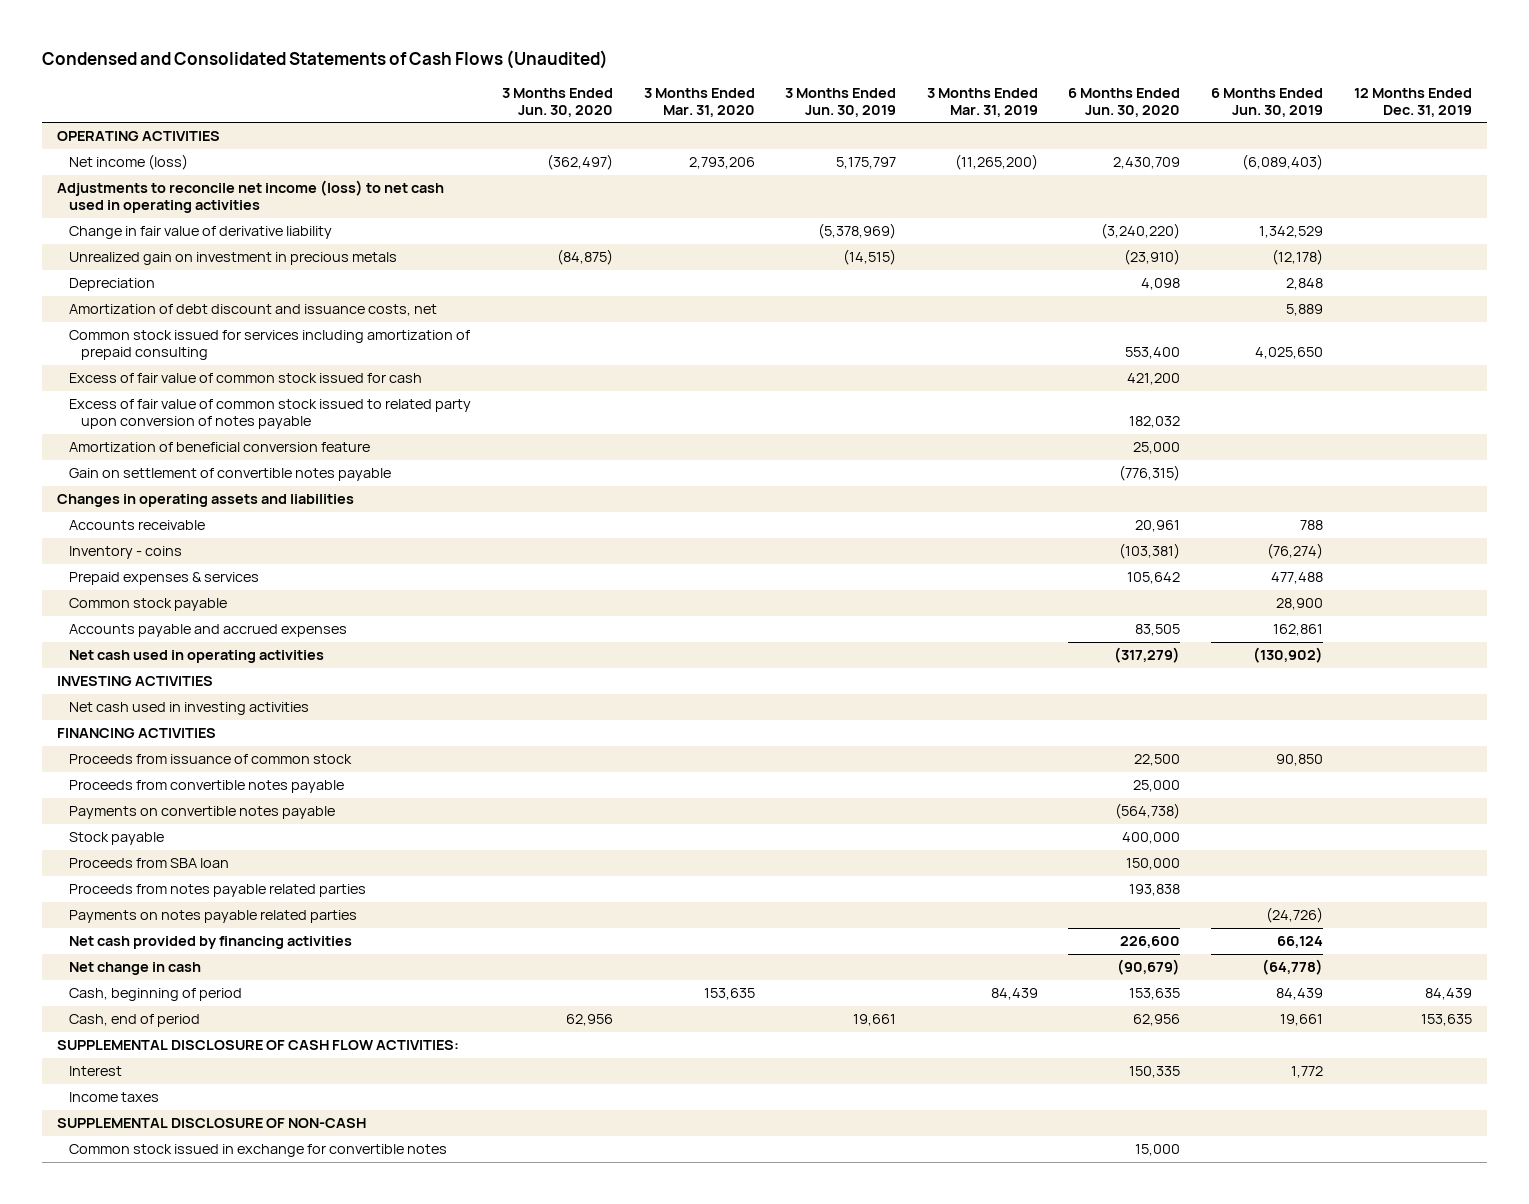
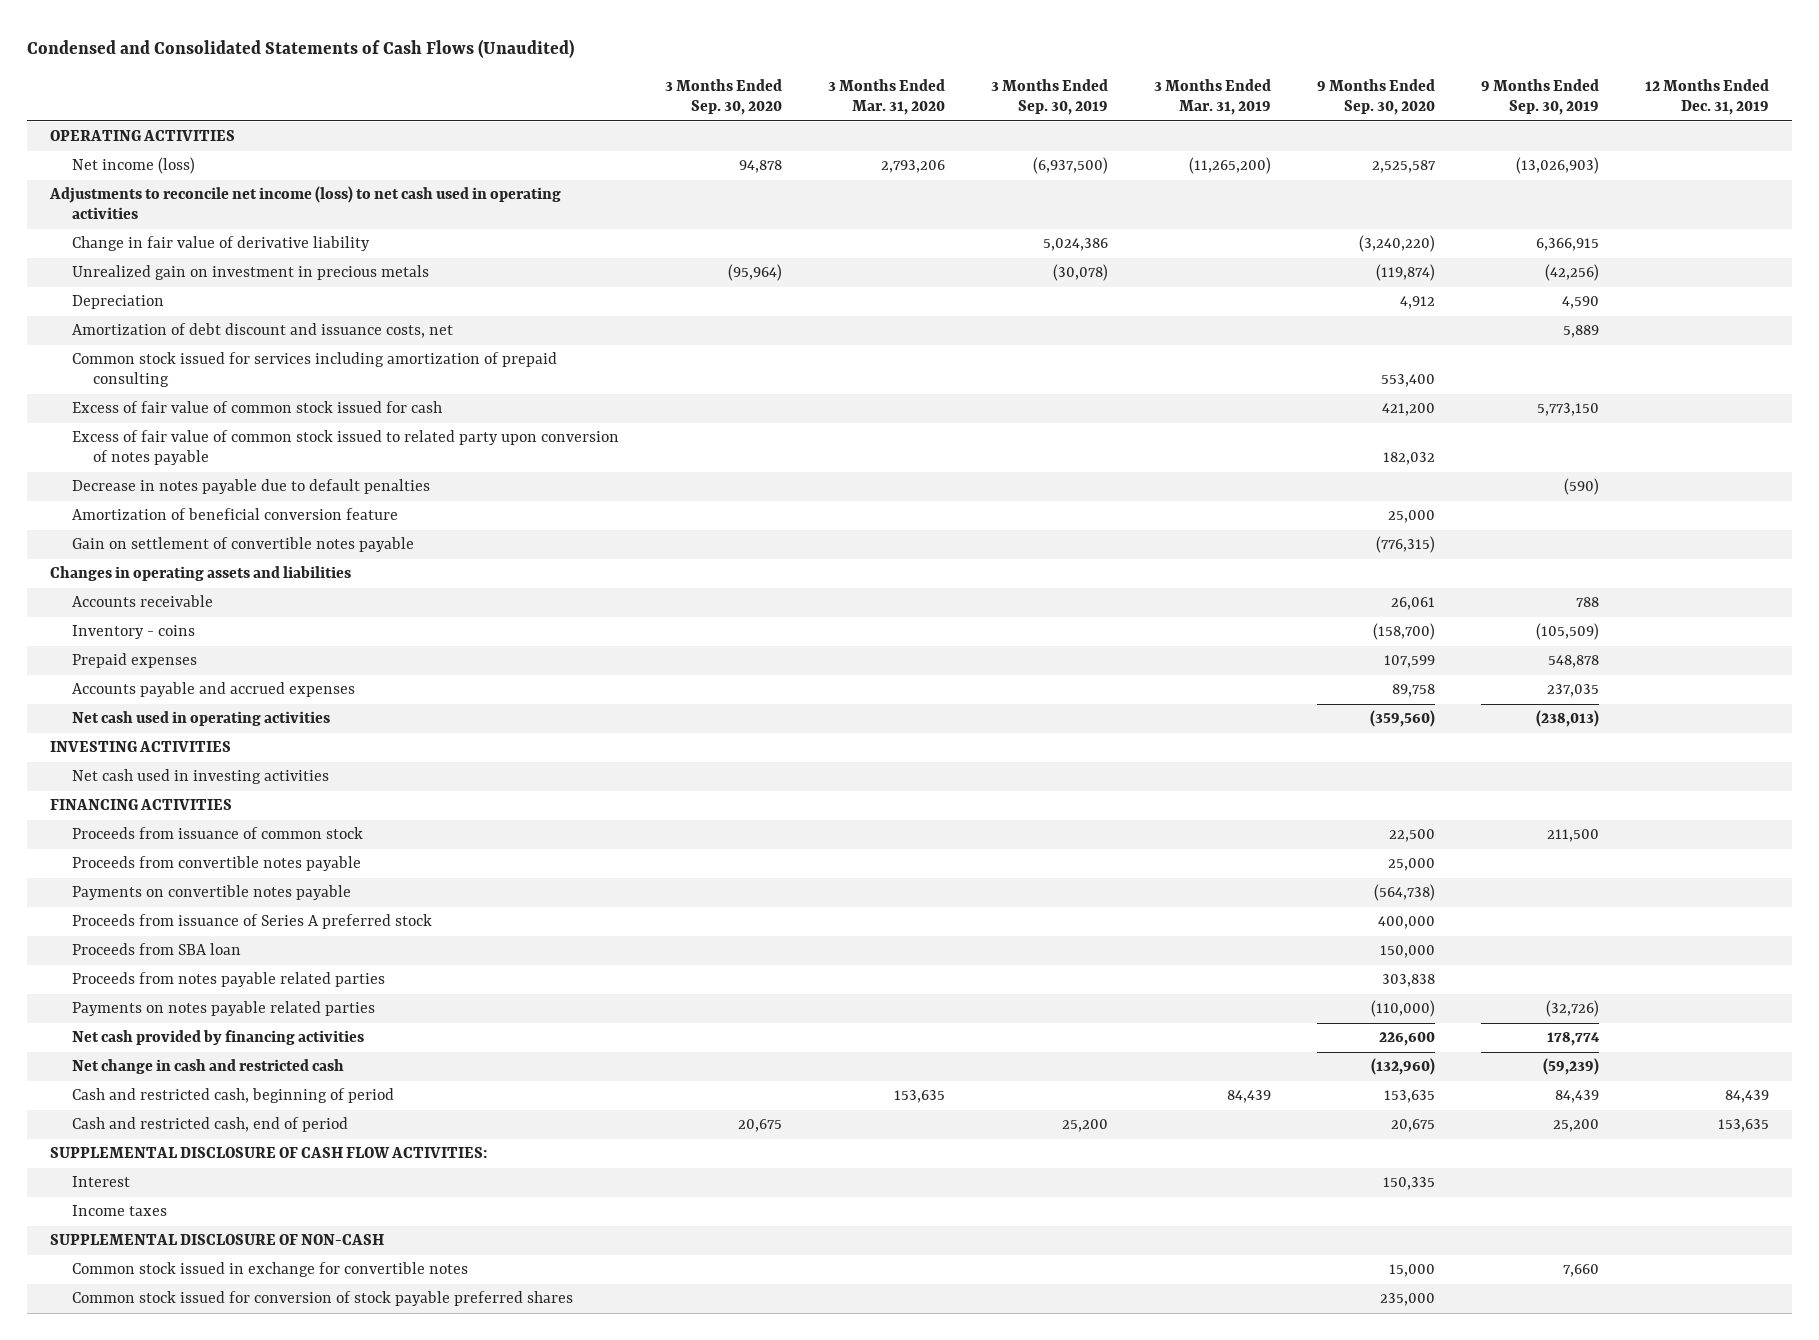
[501,87,613,117] 3 Months Ended Jun. 30, 2020 -> none
[785,87,897,117] 3 Months Ended Jun. 30, 2019 -> none
[1068,87,1181,117] 6 Months Ended Jun. 30, 2020 -> none
[1210,87,1323,117] 6 Months Ended Jun. 30, 2019 -> none
none -> [664,79,782,116] 3 Months Ended Sep. 30, 2020
none -> [990,79,1108,116] 3 Months Ended Sep. 30, 2019
none -> [1316,79,1435,116] 9 Months Ended Sep. 30, 2020
none -> [1480,79,1599,116] 9 Months Ended Sep. 30, 2019
none -> [71,479,430,495] Decrease in notes payable due to default penalties
[69,598,228,612] Common stock payable -> none
[69,572,260,586] Prepaid expenses & services -> [71,653,197,669] Prepaid expenses
[69,832,165,846] Stock payable -> none
none -> [71,914,432,930] Proceeds from issuance of Series A preferred stock
[69,962,202,976] Net change in cash -> [71,1059,344,1075] Net change in cash and restricted cash
[69,988,243,1002] Cash, beginning of period -> [71,1088,394,1104] Cash and restricted cash, beginning of period
[69,1014,201,1028] Cash, end of period -> [71,1117,348,1133] Cash and restricted cash, end of period
none -> [71,1291,573,1307] Common stock issued for conversion of stock payable preferred shares

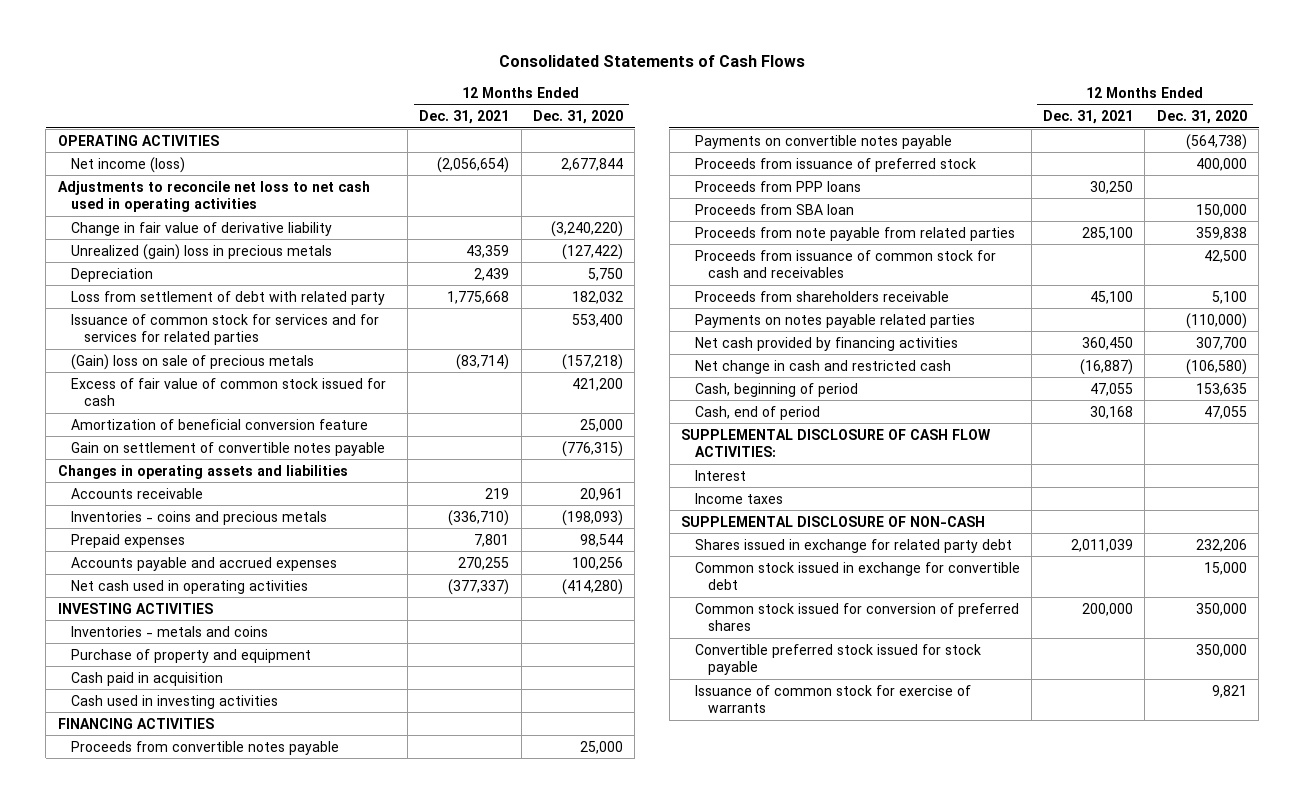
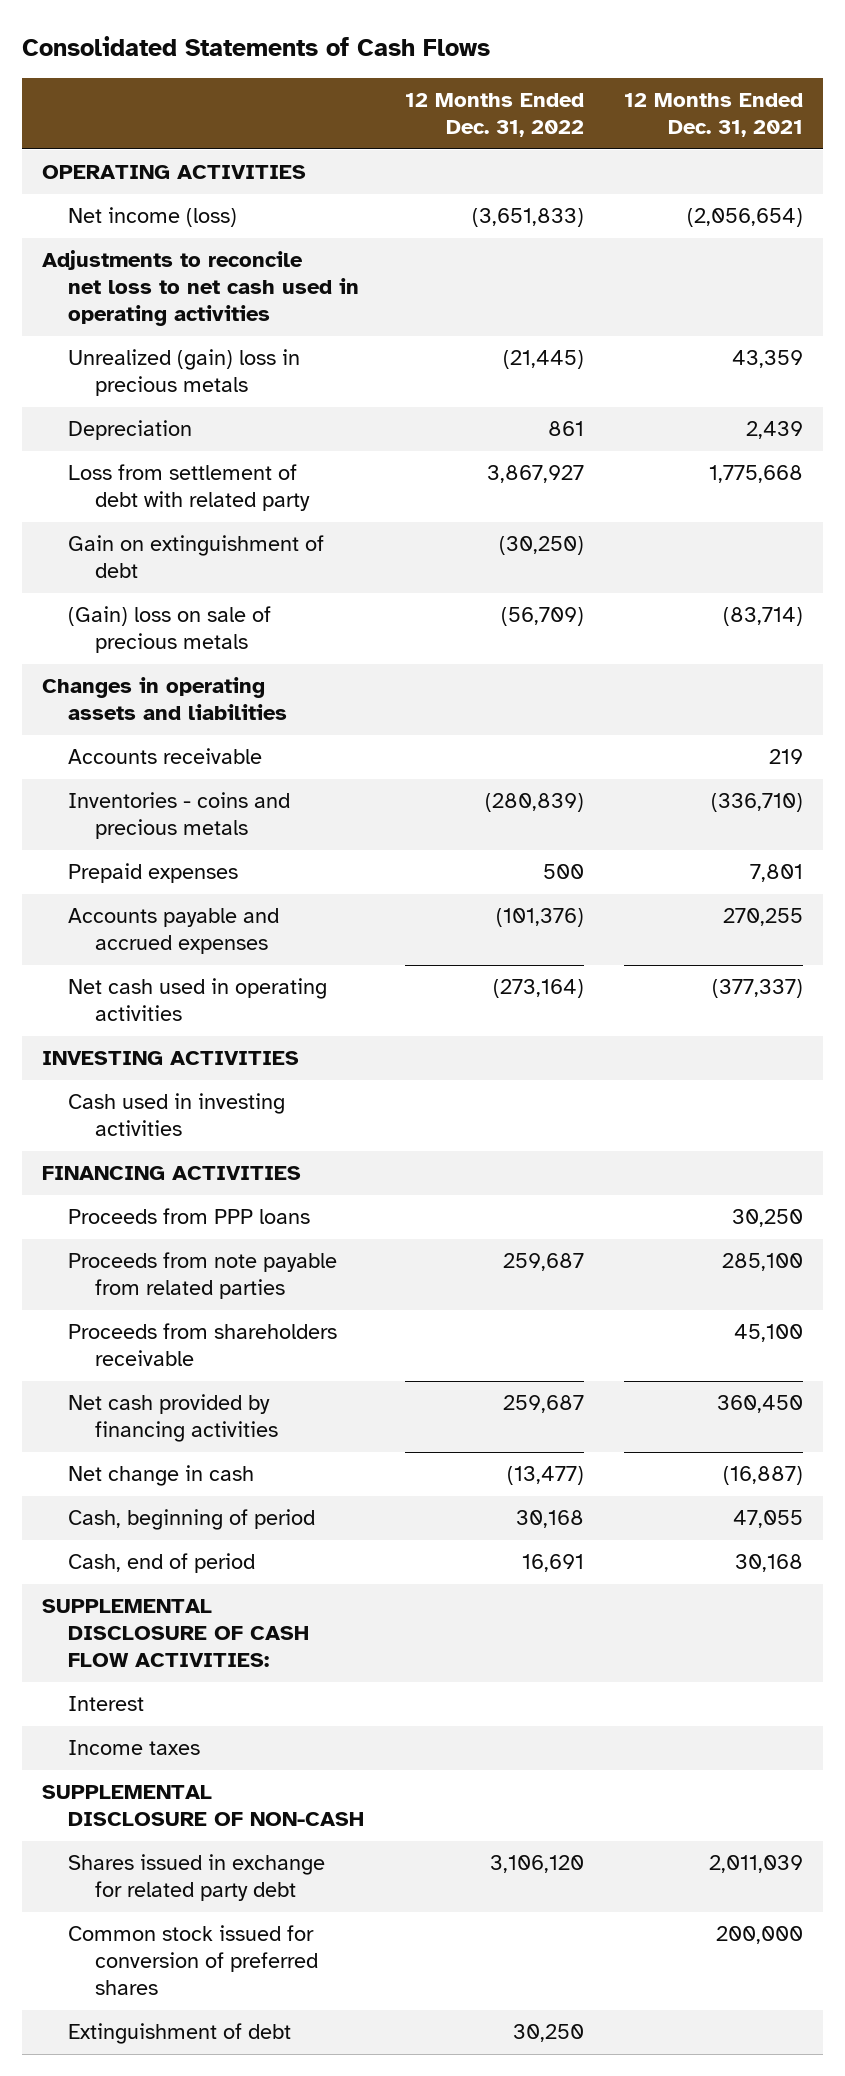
[533,110,624,125] Dec. 31, 2020 -> none
none -> [404,93,584,138] 12 Months Ended Dec. 31, 2022
[70,221,332,236] Change in fair value of derivative liability -> none
[70,313,379,346] Issuance of common stock for services and for services for related parties -> none
none -> [68,535,325,579] Gain on extinguishment of debt
[70,377,386,407] Excess of fair value of common stock issued for cash -> none
[70,418,368,430] Amortization of beneficial conversion feature -> none
[70,441,385,456] Gain on settlement of convertible notes payable -> none
[70,625,268,637] Inventories - metals and coins -> none
[70,648,311,663] Purchase of property and equipment -> none
[70,671,223,686] Cash paid in acquisition -> none
[70,740,339,755] Proceeds from convertible notes payable -> none
[694,134,952,149] Payments on convertible notes payable -> none
[694,157,976,172] Proceeds from issuance of preferred stock -> none
[694,203,854,215] Proceeds from SBA loan -> none
[694,249,996,279] Proceeds from issuance of common stock for cash and receivables -> none
[694,313,975,328] Payments on notes payable related parties -> none
[694,359,951,374] Net change in cash and restricted cash -> [68,1465,255,1487] Net change in cash
[694,561,1020,591] Common stock issued in exchange for convertible debt -> none
[694,643,981,676] Convertible preferred stock issued for stock payable -> none
[694,684,971,714] Issuance of common stock for exercise of warrants -> none
none -> [68,2023,292,2045] Extinguishment of debt

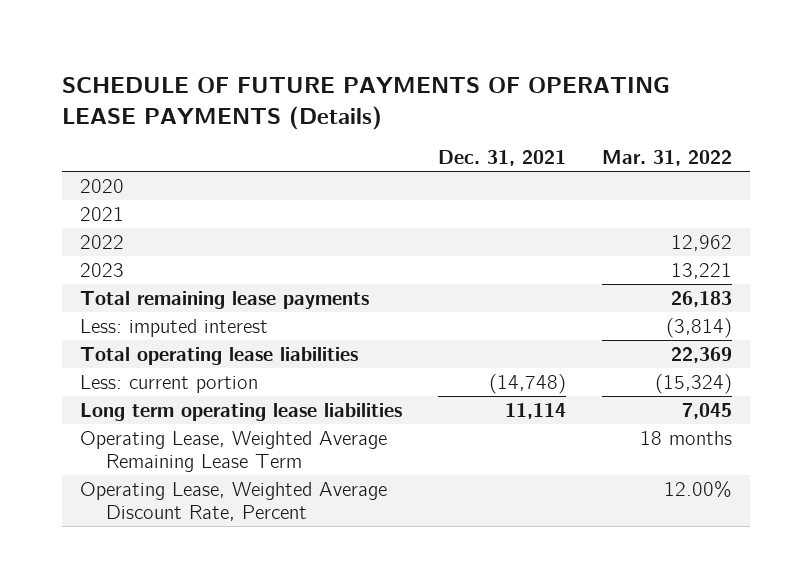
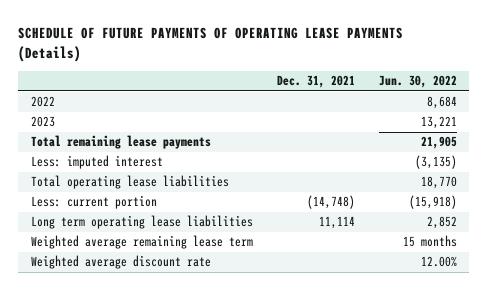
[601,150,732,167] Mar. 31, 2022 -> none
none -> [378,75,457,89] Jun. 30, 2022
[80,178,125,193] 2020 -> none
[80,206,125,221] 2021 -> none
[80,430,388,472] Operating Lease, Weighted Average Remaining Lease Term -> [30,235,253,250] Weighted average remaining lease term
[80,481,388,521] Operating Lease, Weighted Average Discount Rate, Percent -> [30,255,211,270] Weighted average discount rate

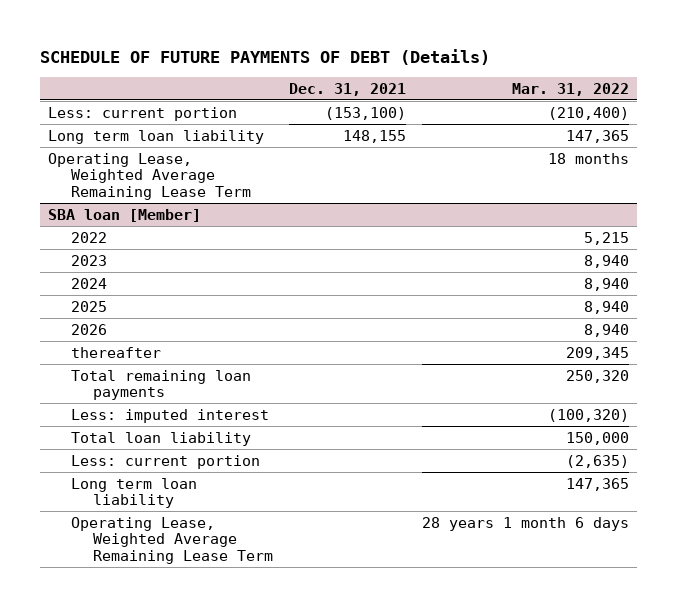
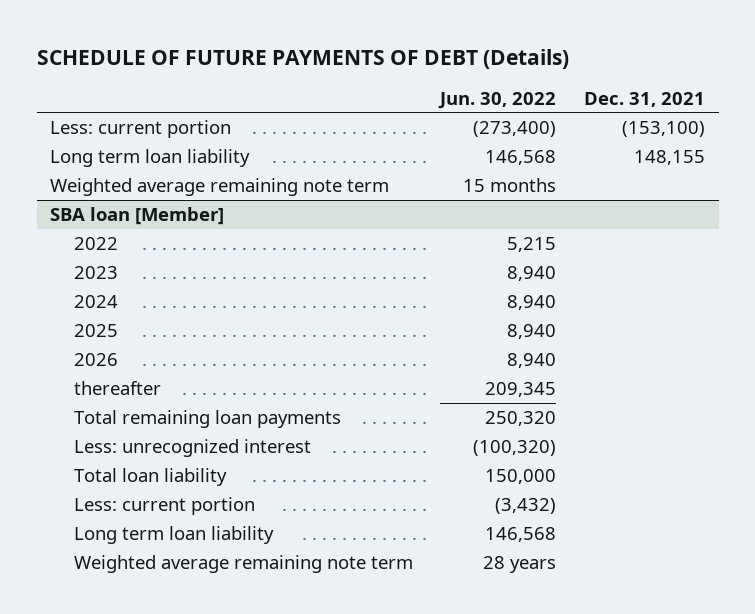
[511,82,629,96] Mar. 31, 2022 -> none
none -> [438,91,557,109] Jun. 30, 2022
[48,152,251,200] Operating Lease, Weighted Average Remaining Lease Term -> [50,178,390,197] Weighted average remaining note term
[70,408,269,423] Less: imputed interest -> [73,439,311,458] Less: unrecognized interest
[70,516,274,564] Operating Lease, Weighted Average Remaining Lease Term -> [73,555,413,574] Weighted average remaining note term

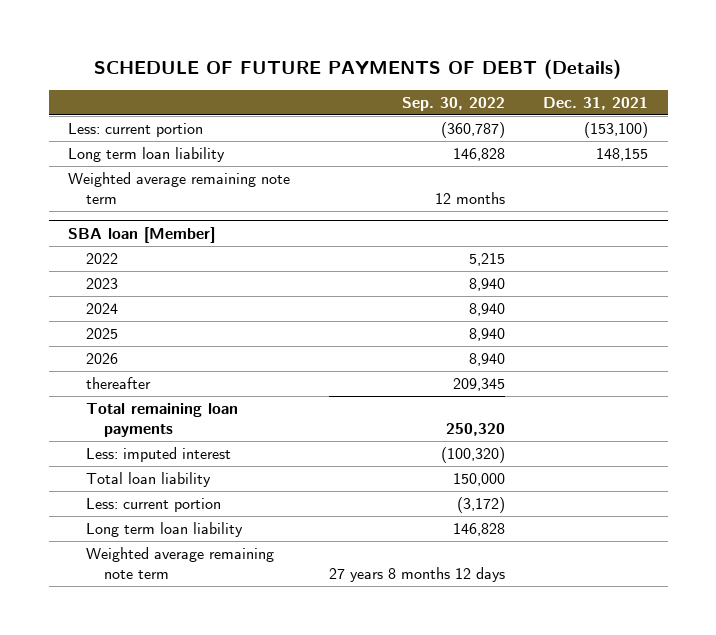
[438,91,557,109] Jun. 30, 2022 -> none
none -> [401,96,505,111] Sep. 30, 2022
[73,439,311,458] Less: unrecognized interest -> [86,447,232,463] Less: imputed interest

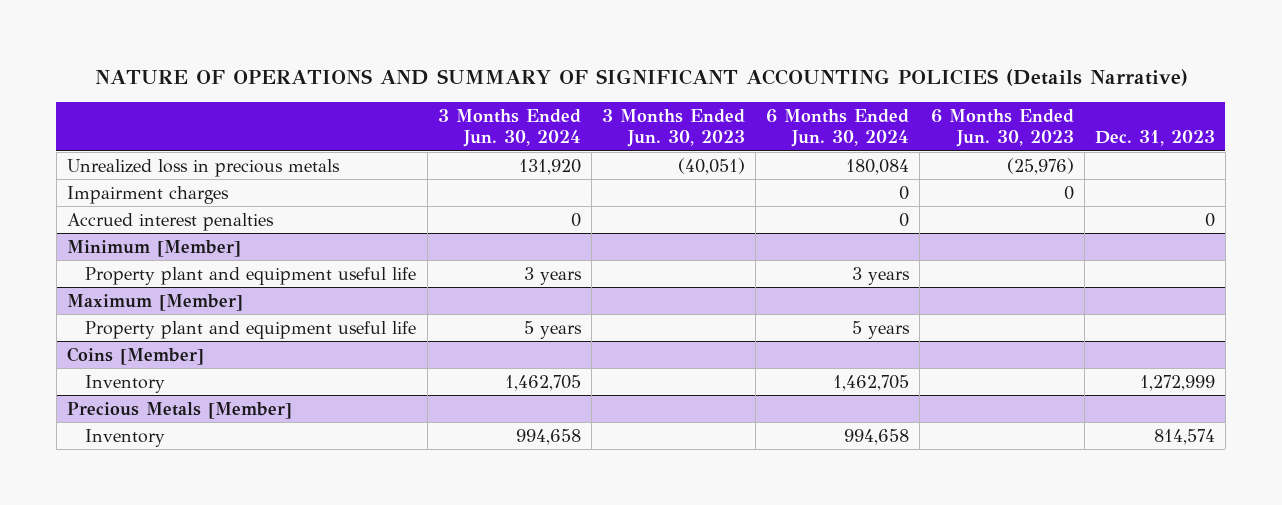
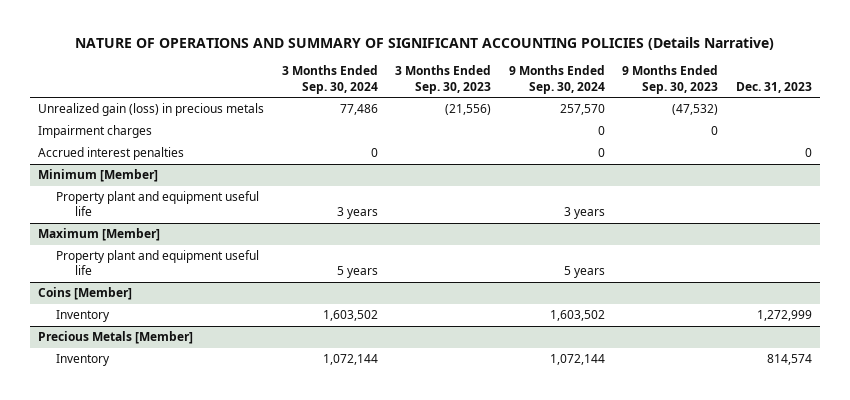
[437,108,581,148] 3 Months Ended Jun. 30, 2024 -> none
[602,108,746,148] 3 Months Ended Jun. 30, 2023 -> none
[766,108,910,148] 6 Months Ended Jun. 30, 2024 -> none
[930,108,1074,148] 6 Months Ended Jun. 30, 2023 -> none
none -> [281,65,378,94] 3 Months Ended Sep. 30, 2024
none -> [395,65,492,94] 3 Months Ended Sep. 30, 2023
none -> [508,65,605,94] 9 Months Ended Sep. 30, 2024
none -> [622,65,719,94] 9 Months Ended Sep. 30, 2023
[67,158,341,177] Unrealized loss in precious metals -> [38,103,265,117] Unrealized gain (loss) in precious metals

